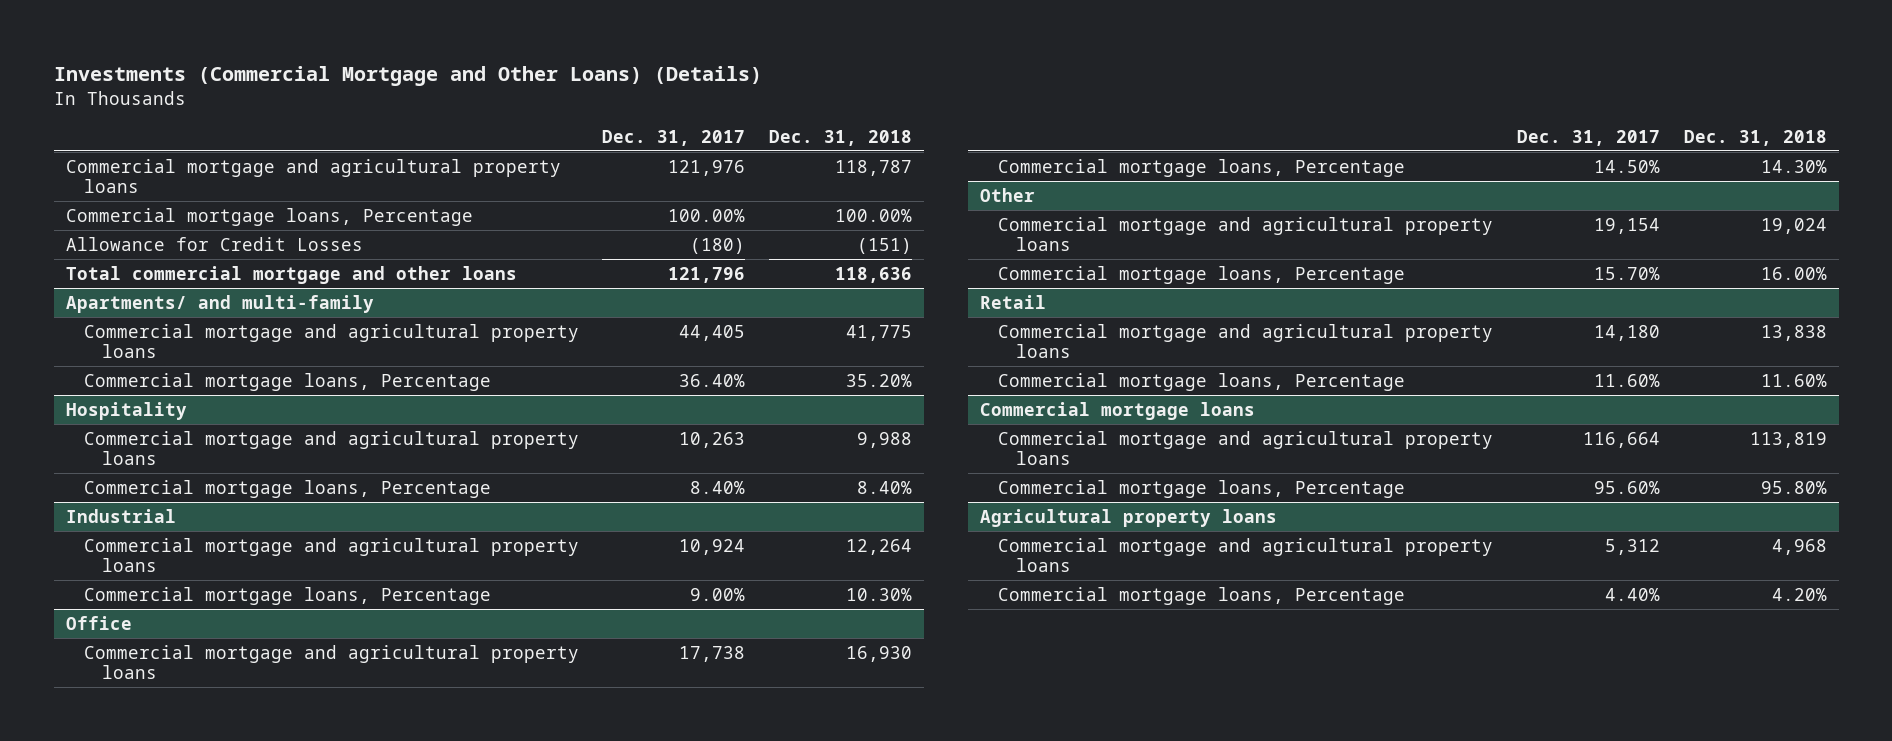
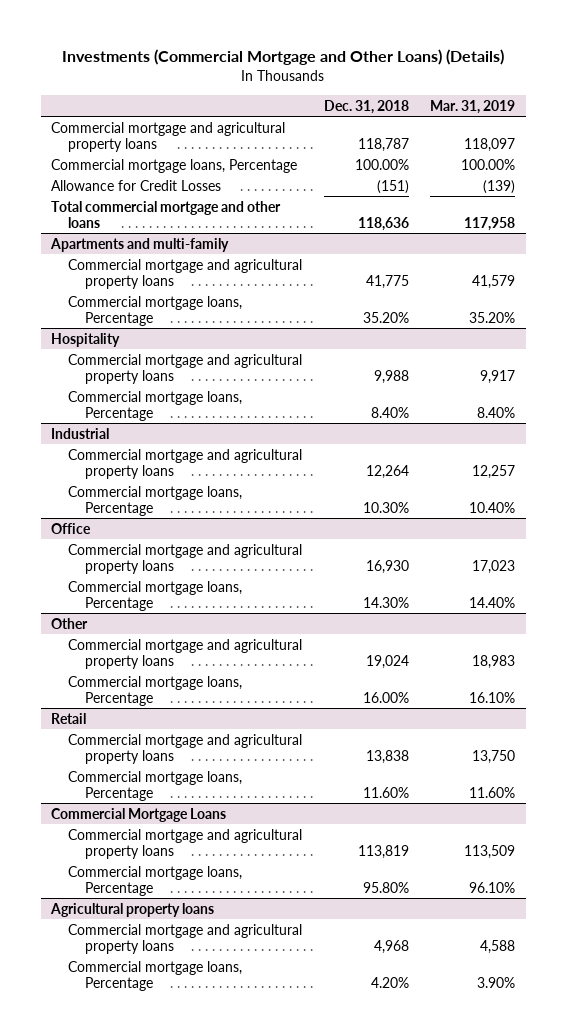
[602,129,746,146] Dec. 31, 2017 -> none
none -> [430,99,516,114] Mar. 31, 2019
[65,294,374,313] Apartments/ and multi-family -> [50,237,230,252] Apartments and multi-family
[979,401,1255,420] Commercial mortgage loans -> [51,807,227,822] Commercial Mortgage Loans

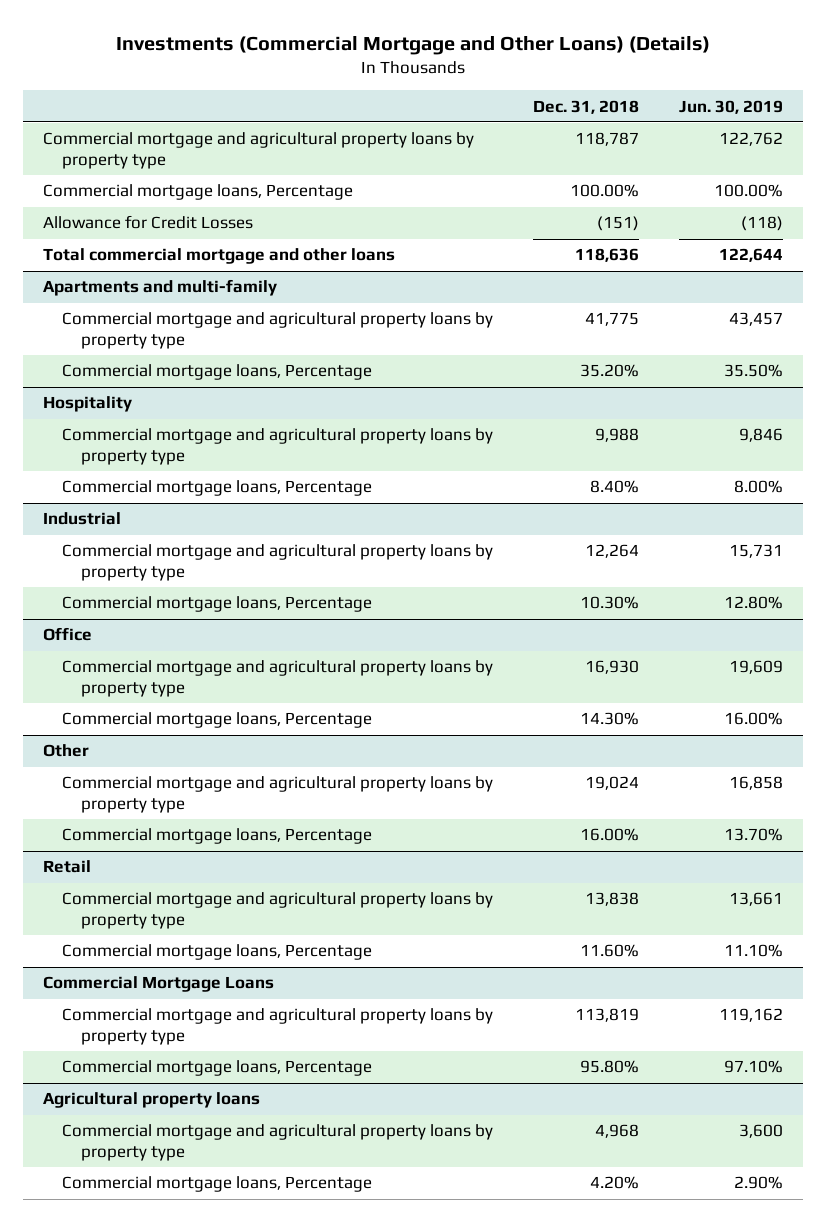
[430,99,516,114] Mar. 31, 2019 -> none
none -> [678,99,783,114] Jun. 30, 2019
[51,121,286,152] Commercial mortgage and agricultural property loans -> [42,132,474,170] Commercial mortgage and agricultural property loans by property type
[68,258,303,289] Commercial mortgage and agricultural property loans -> [61,312,493,350] Commercial mortgage and agricultural property loans by property type
[68,353,303,384] Commercial mortgage and agricultural property loans -> [61,428,493,466] Commercial mortgage and agricultural property loans by property type
[68,448,303,479] Commercial mortgage and agricultural property loans -> [61,544,493,582] Commercial mortgage and agricultural property loans by property type
[68,543,303,574] Commercial mortgage and agricultural property loans -> [61,660,493,698] Commercial mortgage and agricultural property loans by property type
[68,638,303,669] Commercial mortgage and agricultural property loans -> [61,776,493,814] Commercial mortgage and agricultural property loans by property type
[68,733,303,764] Commercial mortgage and agricultural property loans -> [61,892,493,930] Commercial mortgage and agricultural property loans by property type
[68,828,303,859] Commercial mortgage and agricultural property loans -> [61,1008,493,1046] Commercial mortgage and agricultural property loans by property type
[68,923,303,954] Commercial mortgage and agricultural property loans -> [61,1124,493,1162] Commercial mortgage and agricultural property loans by property type

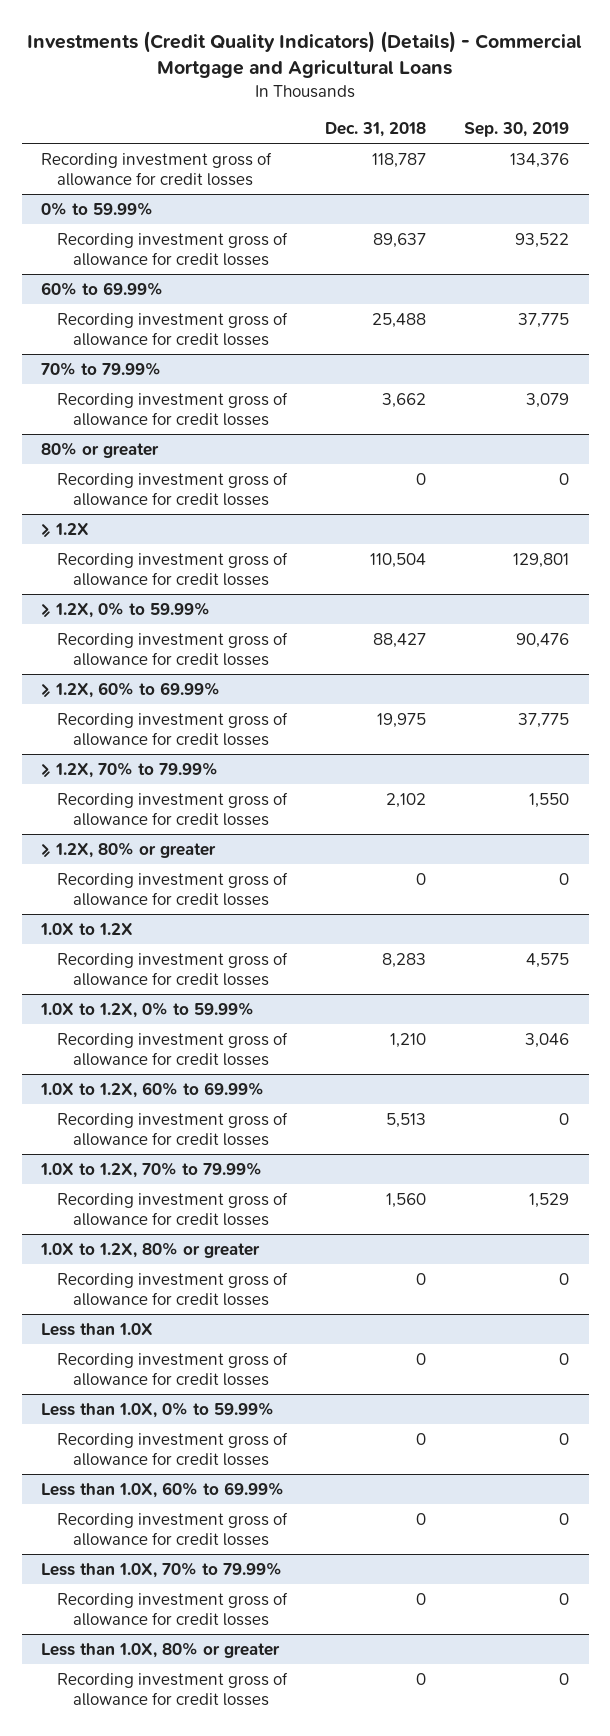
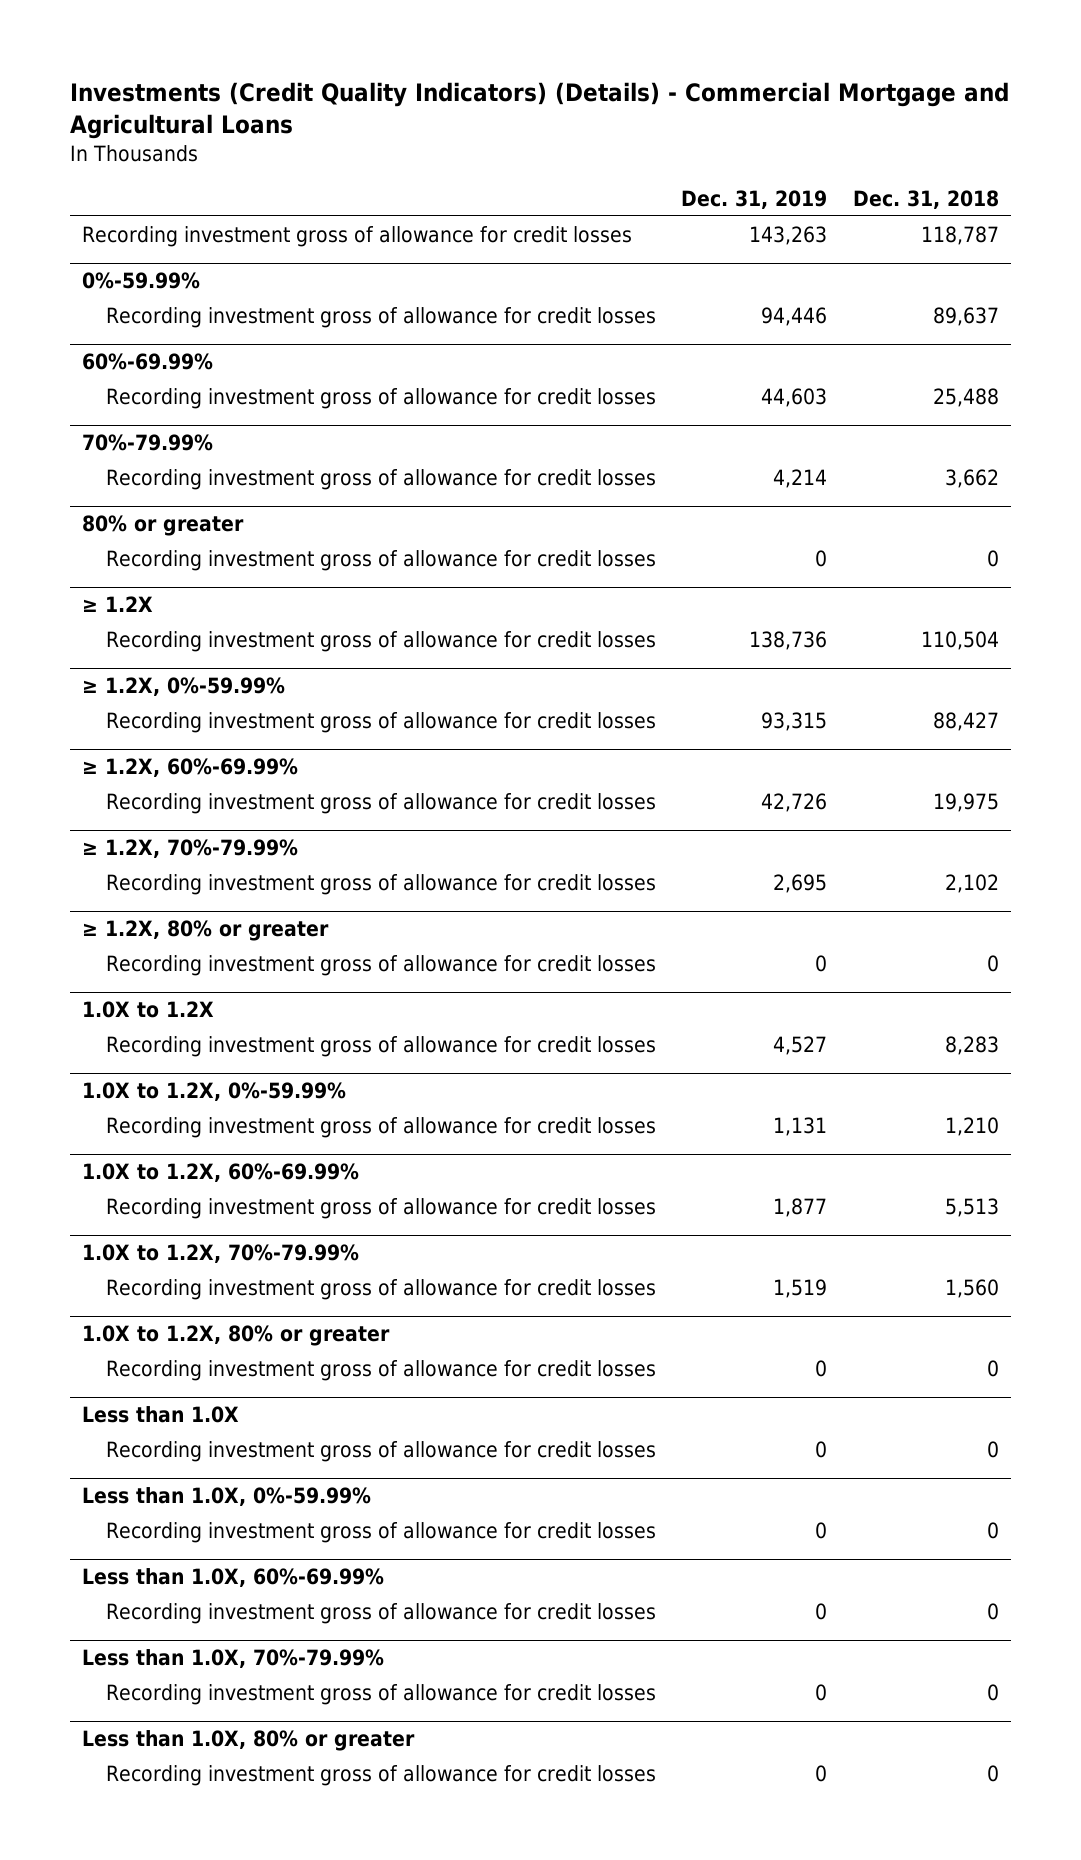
[464,122,570,138] Sep. 30, 2019 -> none
none -> [681,189,828,209] Dec. 31, 2019
[40,201,153,216] 0% to 59.99% -> [82,272,201,290] 0%-59.99%
[40,281,163,296] 60% to 69.99% -> [82,353,214,371] 60%-69.99%
[40,361,161,376] 70% to 79.99% -> [82,434,214,452] 70%-79.99%
[40,601,210,618] ≥ 1.2X, 0% to 59.99% -> [82,677,286,697] ≥ 1.2X, 0%-59.99%
[40,681,220,698] ≥ 1.2X, 60% to 69.99% -> [82,758,299,778] ≥ 1.2X, 60%-69.99%
[40,761,218,778] ≥ 1.2X, 70% to 79.99% -> [82,839,299,859] ≥ 1.2X, 70%-79.99%
[39,1001,254,1018] 1.0X to 1.2X, 0% to 59.99% -> [82,1082,347,1102] 1.0X to 1.2X, 0%-59.99%
[39,1081,264,1098] 1.0X to 1.2X, 60% to 69.99% -> [82,1163,360,1183] 1.0X to 1.2X, 60%-69.99%
[39,1161,262,1178] 1.0X to 1.2X, 70% to 79.99% -> [82,1244,360,1264] 1.0X to 1.2X, 70%-79.99%
[40,1401,274,1418] Less than 1.0X, 0% to 59.99% -> [82,1487,372,1507] Less than 1.0X, 0%-59.99%
[40,1481,284,1498] Less than 1.0X, 60% to 69.99% -> [82,1568,385,1588] Less than 1.0X, 60%-69.99%
[40,1561,282,1578] Less than 1.0X, 70% to 79.99% -> [82,1649,385,1669] Less than 1.0X, 70%-79.99%

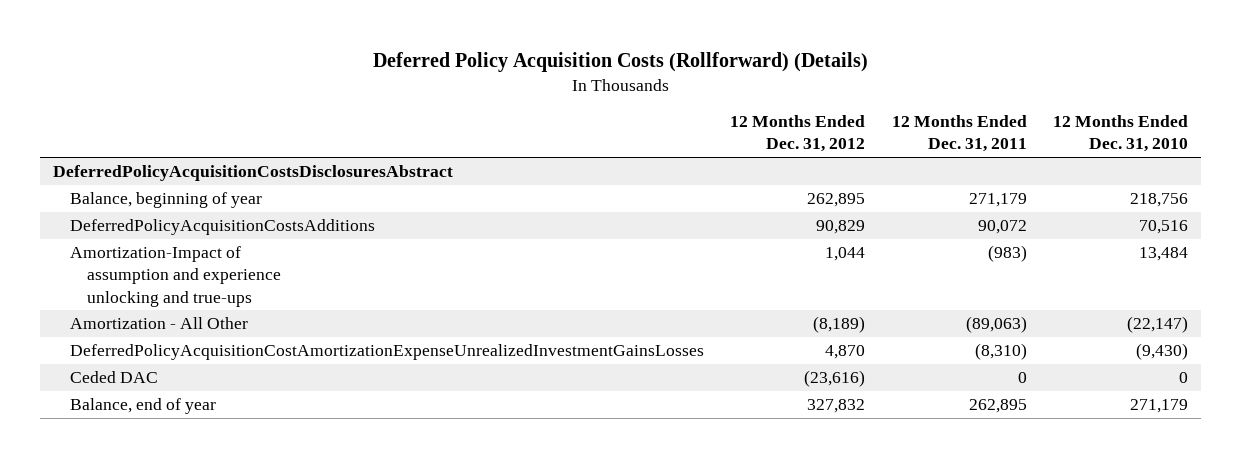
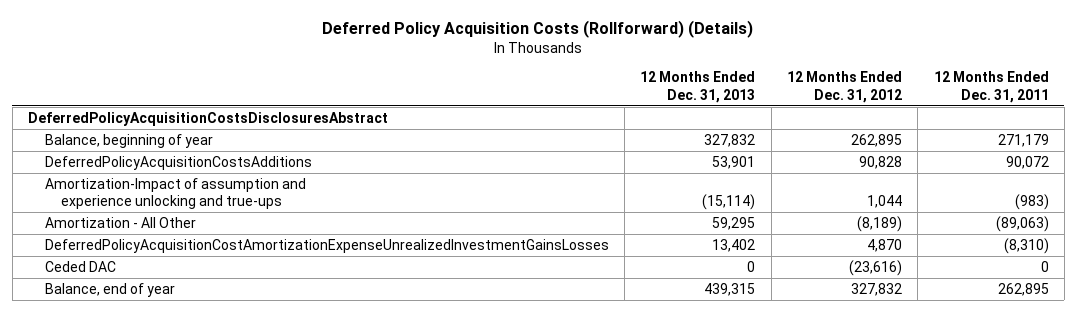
[1052,114,1188,153] 12 Months Ended Dec. 31, 2010 -> none
none -> [640,71,756,103] 12 Months Ended Dec. 31, 2013
[816,220,866,235] 90,829 -> [858,155,902,169] 90,828

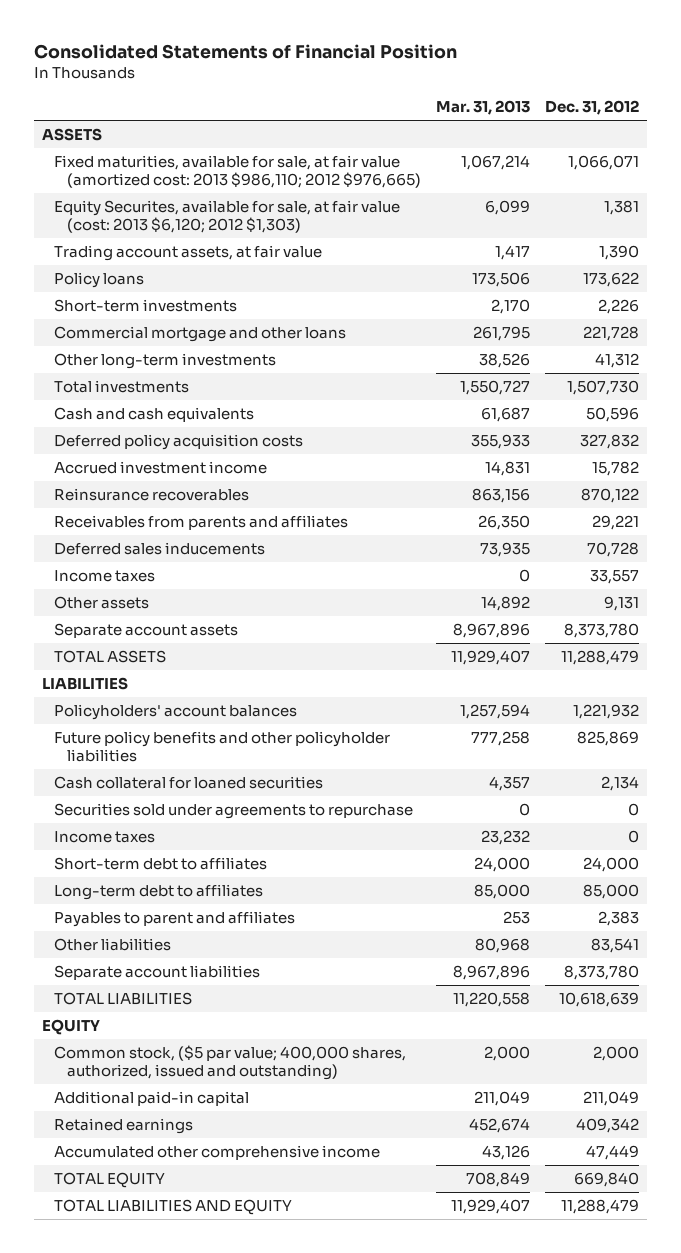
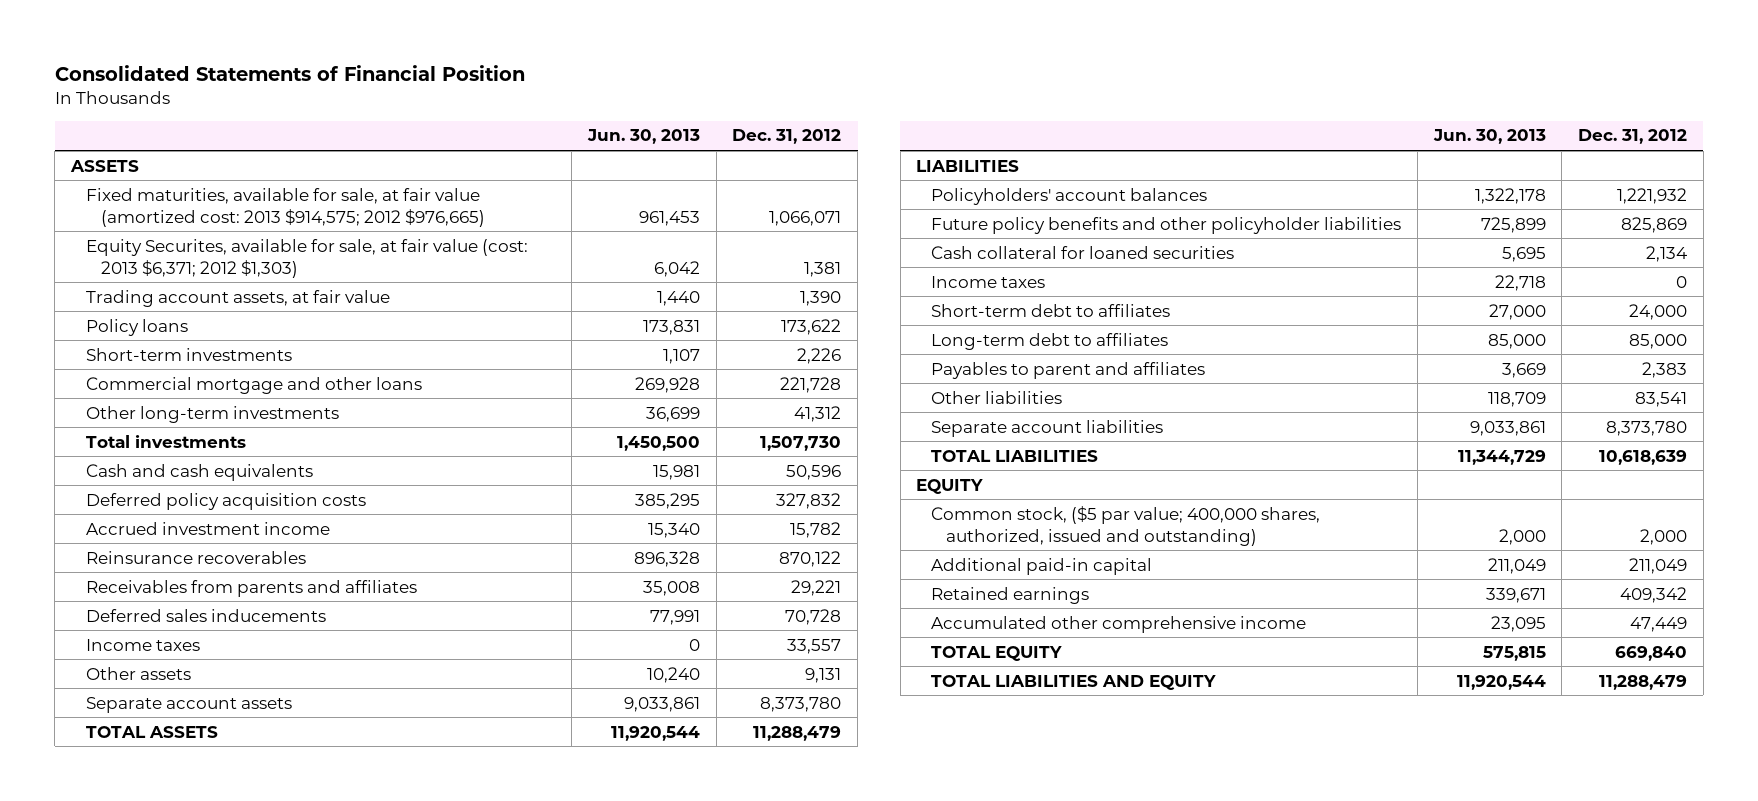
[436,100,531,116] Mar. 31, 2013 -> none
none -> [587,129,701,145] Jun. 30, 2013
[54,155,421,188] Fixed maturities, available for sale, at fair value (amortized cost: 2013 $986,110; 2012 $976,665) -> [85,187,485,227] Fixed maturities, available for sale, at fair value (amortized cost: 2013 $914,575; 2012 $976,665)
[54,200,401,233] Equity Securites, available for sale, at fair value (cost: 2013 $6,120; 2012 $1,303) -> [85,238,528,278] Equity Securites, available for sale, at fair value (cost: 2013 $6,371; 2012 $1,303)
[54,803,414,820] Securities sold under agreements to repurchase -> none

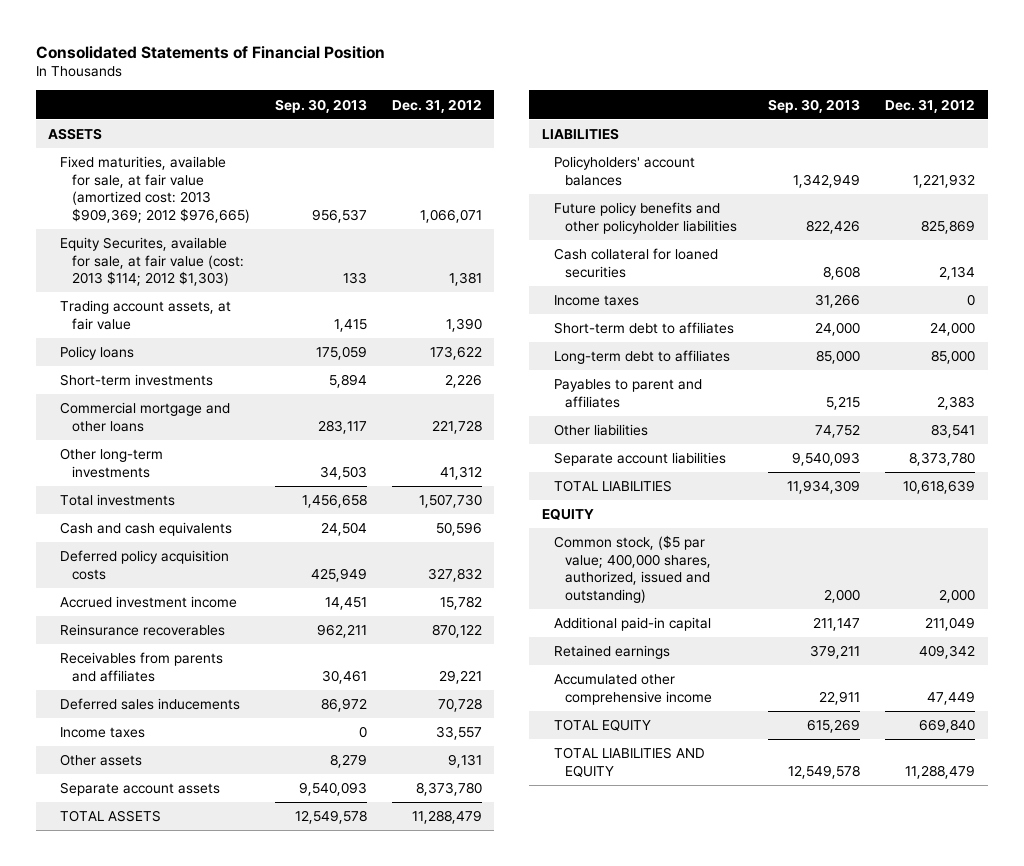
[587,129,701,145] Jun. 30, 2013 -> none
none -> [275,98,368,113] Sep. 30, 2013
[85,187,485,227] Fixed maturities, available for sale, at fair value (amortized cost: 2013 $914,575; 2012 $976,665) -> [60,156,251,223] Fixed maturities, available for sale, at fair value (amortized cost: 2013 $909,369; 2012 $976,665)
[85,238,528,278] Equity Securites, available for sale, at fair value (cost: 2013 $6,371; 2012 $1,303) -> [60,237,245,287] Equity Securites, available for sale, at fair value (cost: 2013 $114; 2012 $1,303)

